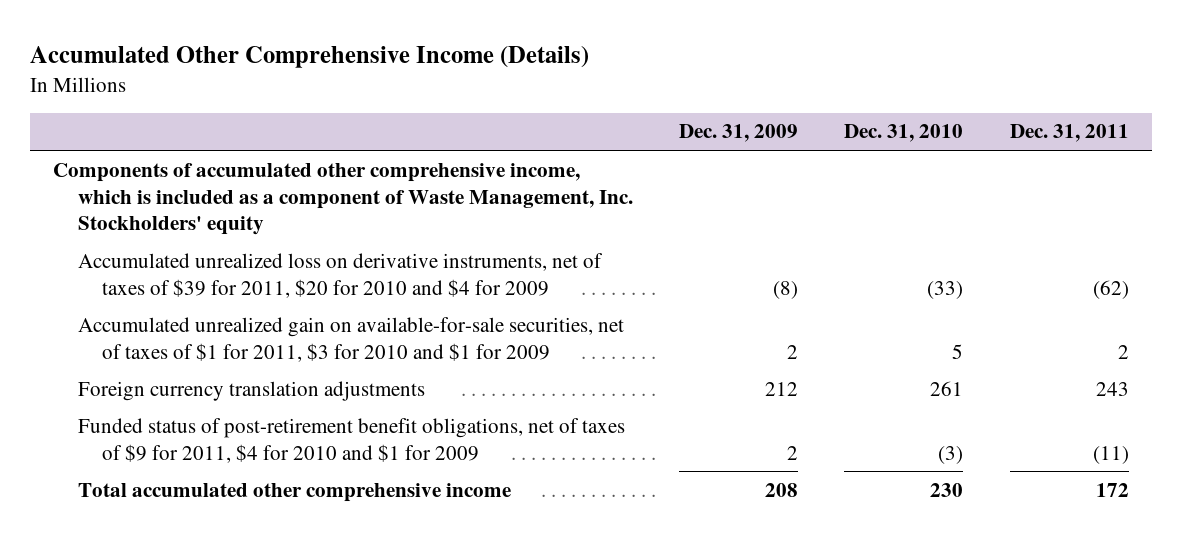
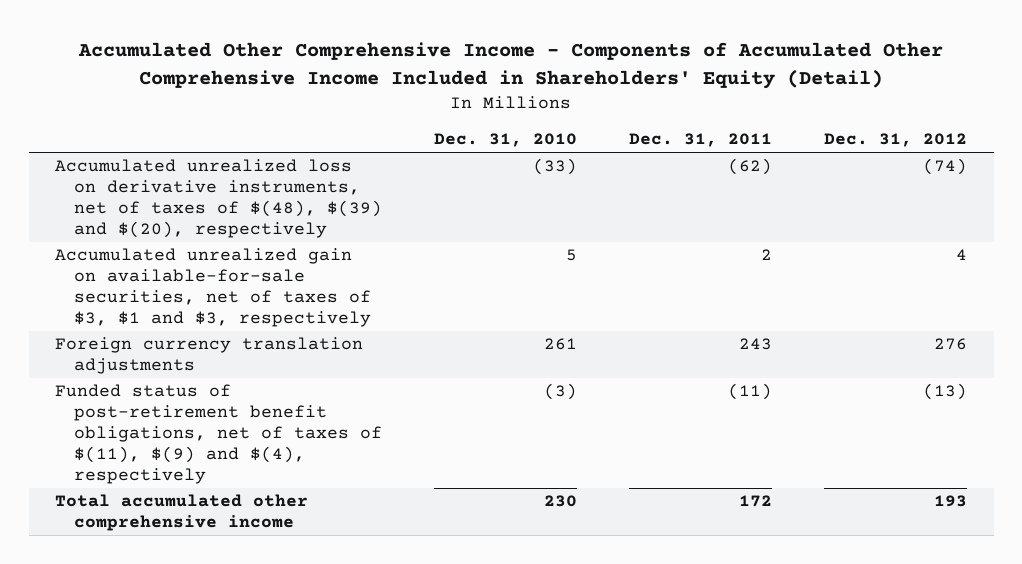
[30,45,590,68] Accumulated Other Comprehensive Income (Details) -> [78,42,944,90] Accumulated Other Comprehensive Income - Components of Accumulated Other Comprehensive Income Included in Shareholders' Equity (Detail)
[678,124,798,143] Dec. 31, 2009 -> none
none -> [824,133,968,148] Dec. 31, 2012
[53,162,633,236] Components of accumulated other comprehensive income, which is included as a component of Waste Management, Inc. Stockholders' equity -> none
[77,252,603,298] Accumulated unrealized loss on derivative instruments, net of taxes of $39 for 2011, $20 for 2010 and $4 for 2009 -> [54,159,382,239] Accumulated unrealized loss on derivative instruments, net of taxes of $(48), $(39) and $(20), respectively
[77,316,624,362] Accumulated unrealized gain on available-for-sale securities, net of taxes of $1 for 2011, $3 for 2010 and $1 for 2009 -> [54,248,371,328] Accumulated unrealized gain on available-for-sale securities, net of taxes of $3, $1 and $3, respectively
[77,417,625,463] Funded status of post-retirement benefit obligations, net of taxes of $9 for 2011, $4 for 2010 and $1 for 2009 -> [54,384,382,485] Funded status of post-retirement benefit obligations, net of taxes of $(11), $(9) and $(4), respectively

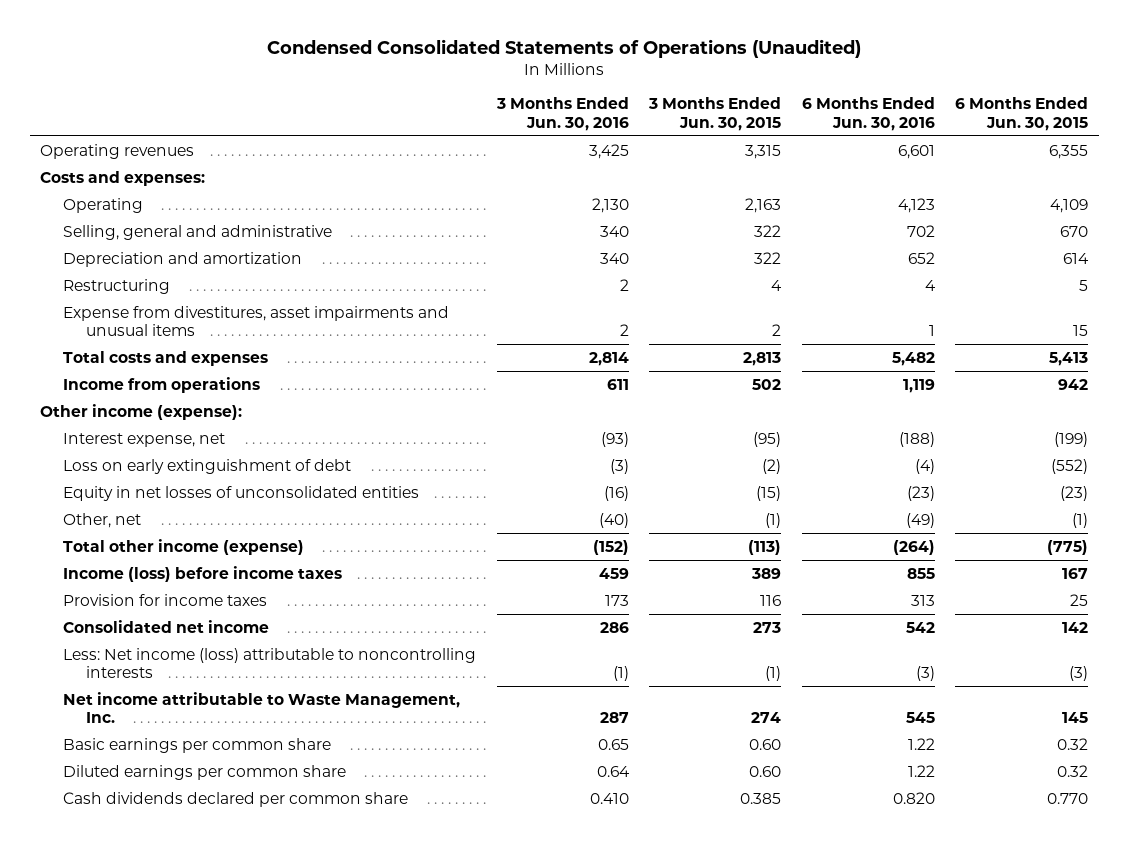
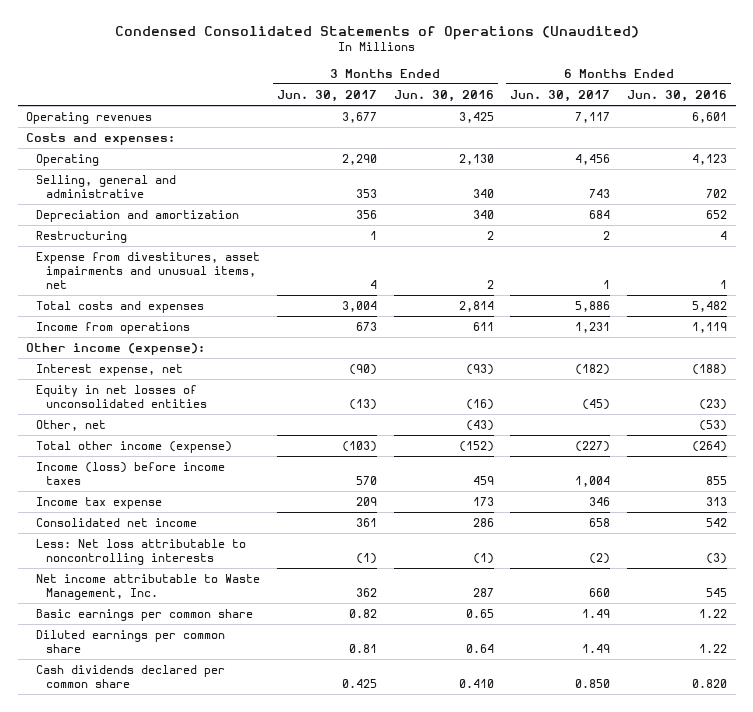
[648,97,782,131] 3 Months Ended Jun. 30, 2015 -> none
[955,97,1089,131] 6 Months Ended Jun. 30, 2015 -> none
none -> [276,89,377,102] Jun. 30, 2017
none -> [510,89,611,102] Jun. 30, 2017
[63,305,450,337] Expense from divestitures, asset impairments and unusual items -> [36,251,261,289] Expense from divestitures, asset impairments and unusual items, net
[63,458,352,474] Loss on early extinguishment of debt -> none
[598,512,629,528] (40) -> [465,419,494,431] (43)
[905,512,935,528] (49) -> [699,419,728,431] (53)
[63,593,268,606] Provision for income taxes -> [36,496,163,509] Income tax expense
[63,647,477,679] Less: Net income (loss) attributable to noncontrolling interests -> [36,538,247,565] Less: Net loss attributable to noncontrolling interests

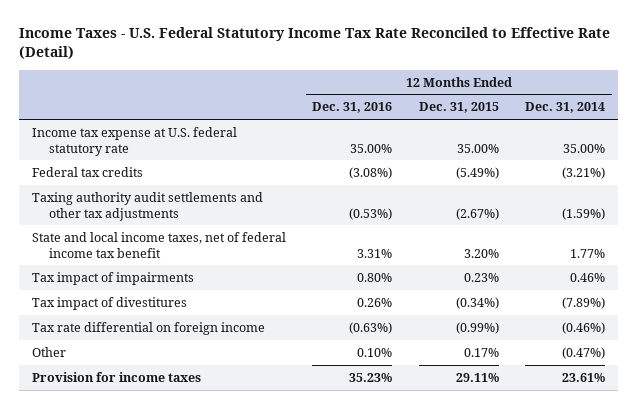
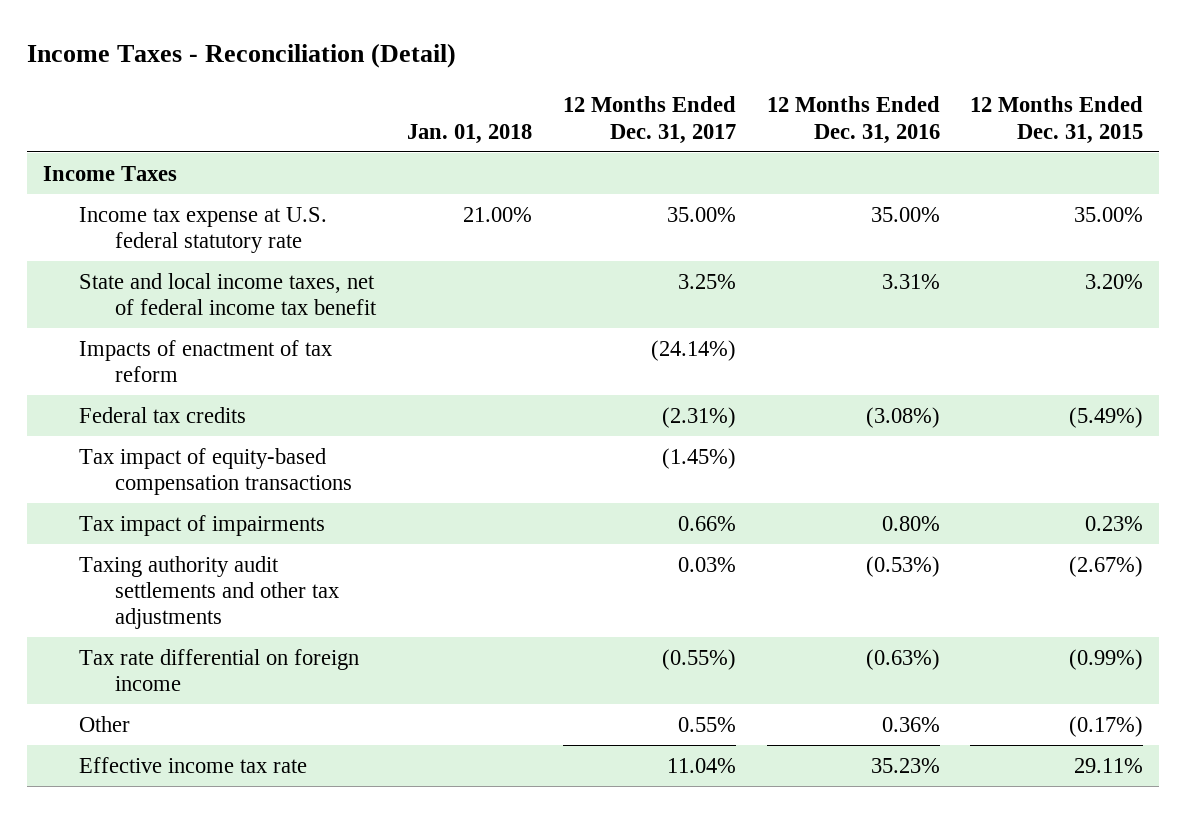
[19,27,611,60] Income Taxes - U.S. Federal Statutory Income Tax Rate Reconciled to Effective Rate (Detail) -> [27,43,457,69] Income Taxes - Reconciliation (Detail)
[525,102,606,114] Dec. 31, 2014 -> none
none -> [406,123,532,144] Jan. 01, 2018
none -> [562,96,736,144] 12 Months Ended Dec. 31, 2017
none -> [42,165,177,181] Income Taxes
none -> [78,339,332,382] Impacts of enactment of tax reform
[32,166,144,177] Federal tax credits -> [78,406,246,423] Federal tax credits
none -> [78,447,352,495] Tax impact of equity-based compensation transactions
[32,296,188,310] Tax impact of divestitures -> none
[32,191,264,221] Taxing authority audit settlements and other tax adjustments -> [78,555,339,630] Taxing authority audit settlements and other tax adjustments
[357,347,393,357] 0.10% -> [881,716,940,732] 0.36%
[463,347,499,357] 0.17% -> [1069,715,1144,737] (0.17%)
[32,371,202,382] Provision for income taxes -> [78,756,307,773] Effective income tax rate

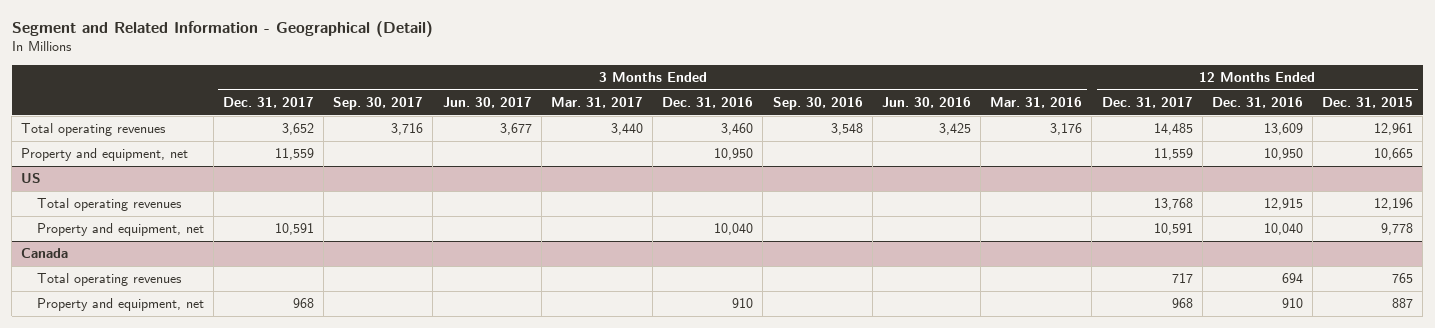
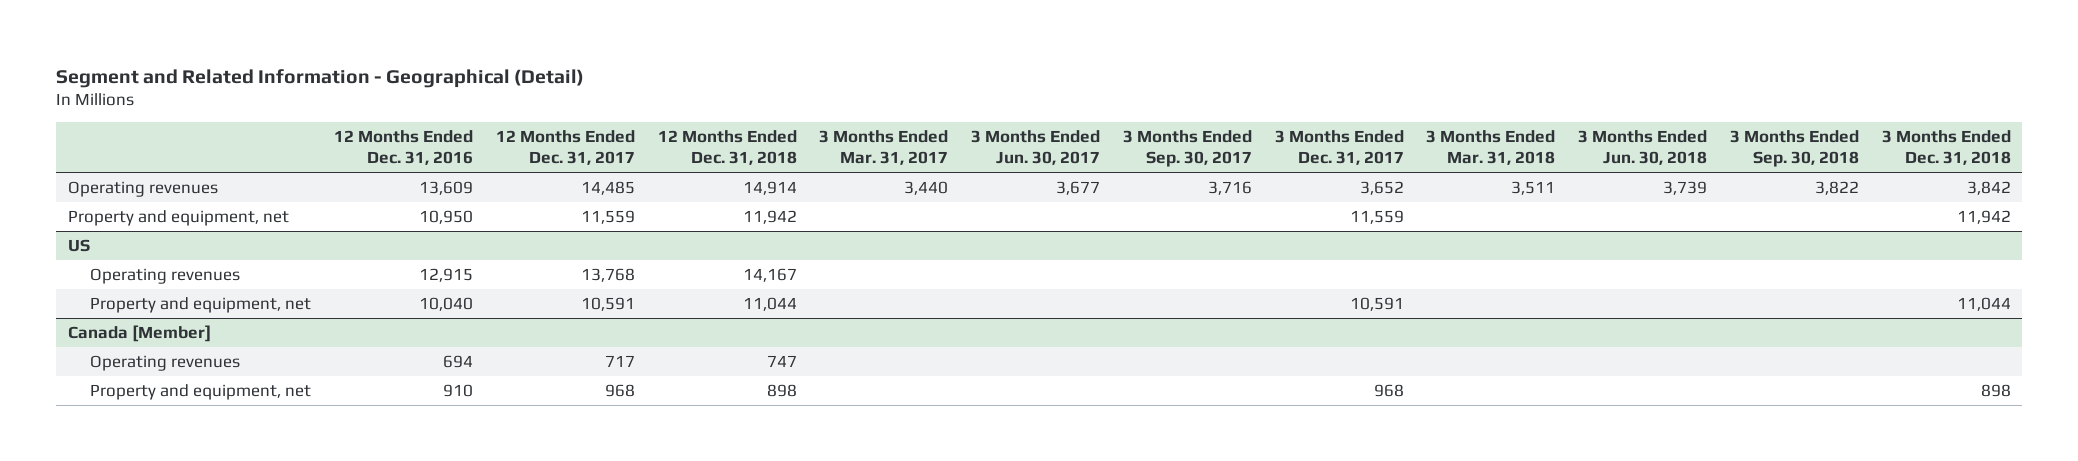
[662,97,754,109] Dec. 31, 2016 -> none
[772,97,863,111] Sep. 30, 2016 -> none
[881,97,971,109] Jun. 30, 2016 -> none
[990,97,1083,109] Mar. 31, 2016 -> none
[1322,97,1414,109] Dec. 31, 2015 -> none
none -> [657,130,797,165] 12 Months Ended Dec. 31, 2018
none -> [1426,130,1556,165] 3 Months Ended Mar. 31, 2018
none -> [1578,130,1708,165] 3 Months Ended Jun. 30, 2018
none -> [1729,130,1859,167] 3 Months Ended Sep. 30, 2018
none -> [1881,130,2011,165] 3 Months Ended Dec. 31, 2018
[21,123,167,137] Total operating revenues -> [67,181,218,198] Operating revenues
[36,198,182,212] Total operating revenues -> [90,268,241,285] Operating revenues
[21,248,69,259] Canada -> [67,325,211,343] Canada [Member]
[36,273,182,287] Total operating revenues -> [90,355,241,372] Operating revenues

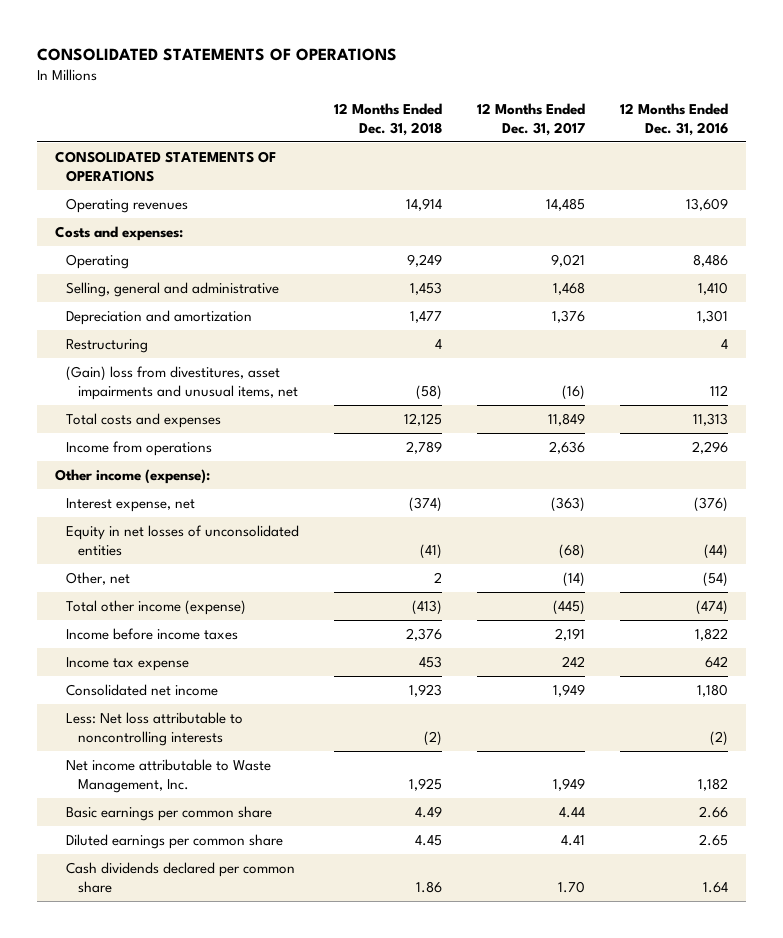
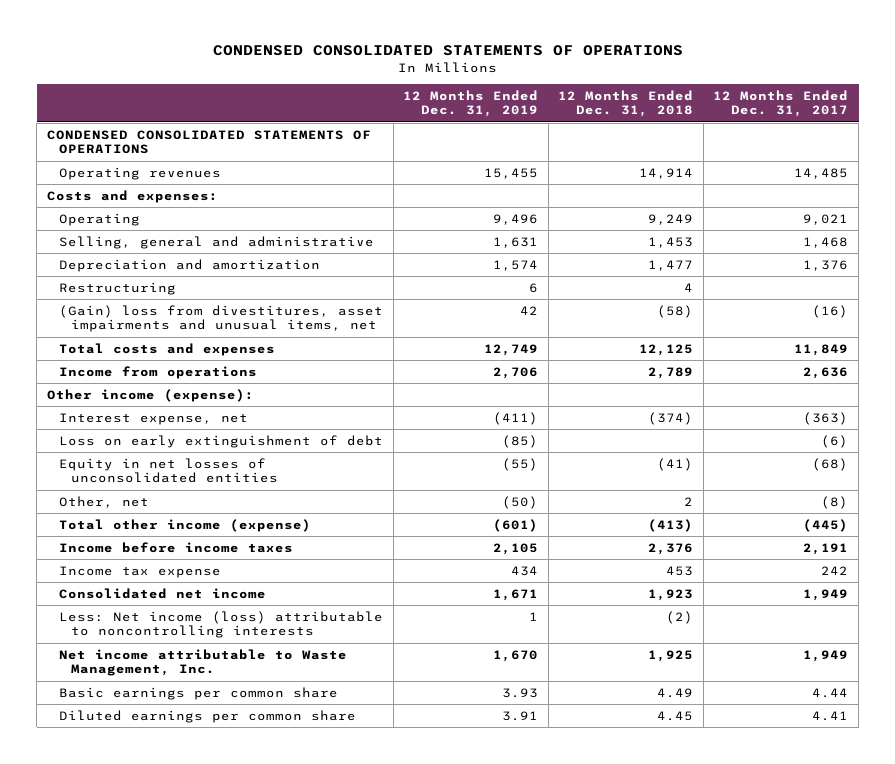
[37,48,398,62] CONSOLIDATED STATEMENTS OF OPERATIONS -> [212,45,683,57] CONDENSED CONSOLIDATED STATEMENTS OF OPERATIONS
[620,102,729,136] 12 Months Ended Dec. 31, 2016 -> none
none -> [403,89,539,117] 12 Months Ended Dec. 31, 2019
[54,150,276,182] CONSOLIDATED STATEMENTS OF OPERATIONS -> [46,129,371,155] CONDENSED CONSOLIDATED STATEMENTS OF OPERATIONS
none -> [59,434,384,448] Loss on early extinguishment of debt
[563,571,586,587] (14) -> [821,495,849,509] (8)
[66,711,244,746] Less: Net loss attributable to noncontrolling interests -> [59,610,384,639] Less: Net income (loss) attributable to noncontrolling interests
[66,861,296,893] Cash dividends declared per common share -> none

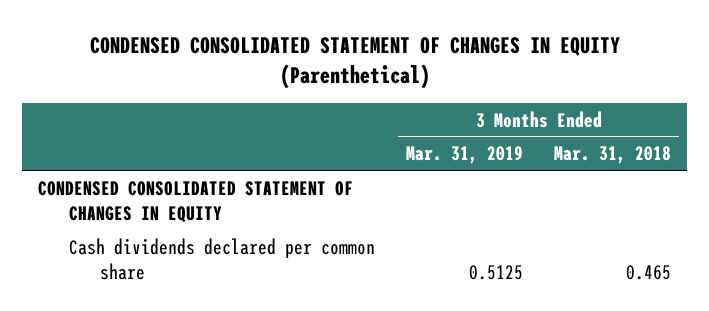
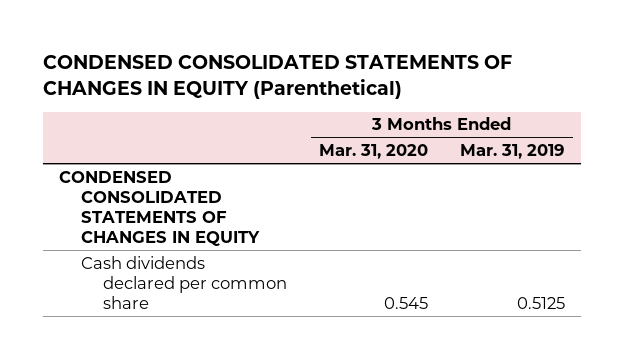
[89,36,620,90] CONDENSED CONSOLIDATED STATEMENT OF CHANGES IN EQUITY (Parenthetical) -> [43,55,513,99] CONDENSED CONSOLIDATED STATEMENTS OF CHANGES IN EQUITY (Parenthetical)
[554,146,672,165] Mar. 31, 2018 -> none
none -> [318,144,428,160] Mar. 31, 2020
[37,180,353,223] CONDENSED CONSOLIDATED STATEMENT OF CHANGES IN EQUITY -> [59,170,261,246] CONDENSED CONSOLIDATED STATEMENTS OF CHANGES IN EQUITY

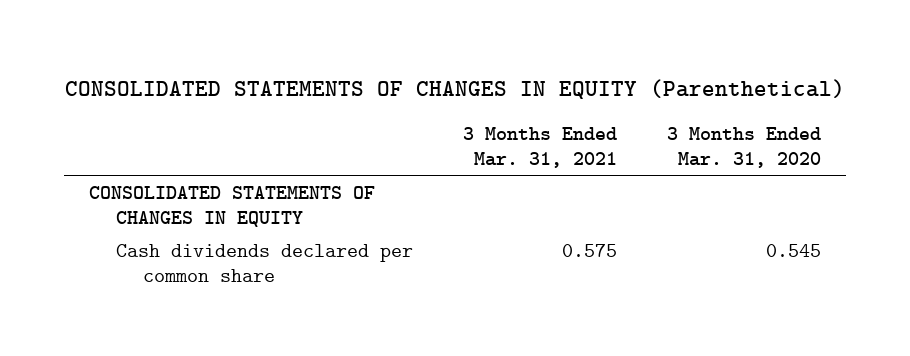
[43,55,513,99] CONDENSED CONSOLIDATED STATEMENTS OF CHANGES IN EQUITY (Parenthetical) -> [64,79,845,100] CONSOLIDATED STATEMENTS OF CHANGES IN EQUITY (Parenthetical)
[459,144,565,160] Mar. 31, 2019 -> none
none -> [462,127,617,168] 3 Months Ended Mar. 31, 2021
[59,170,261,246] CONDENSED CONSOLIDATED STATEMENTS OF CHANGES IN EQUITY -> [88,186,375,227] CONSOLIDATED STATEMENTS OF CHANGES IN EQUITY

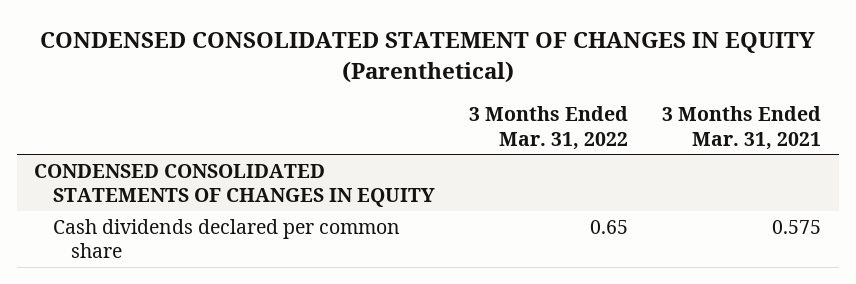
[64,79,845,100] CONSOLIDATED STATEMENTS OF CHANGES IN EQUITY (Parenthetical) -> [39,31,815,83] CONDENSED CONSOLIDATED STATEMENT OF CHANGES IN EQUITY (Parenthetical)
[666,127,821,168] 3 Months Ended Mar. 31, 2020 -> none
none -> [469,106,629,150] 3 Months Ended Mar. 31, 2022
[88,186,375,227] CONSOLIDATED STATEMENTS OF CHANGES IN EQUITY -> [34,163,435,208] CONDENSED CONSOLIDATED STATEMENTS OF CHANGES IN EQUITY

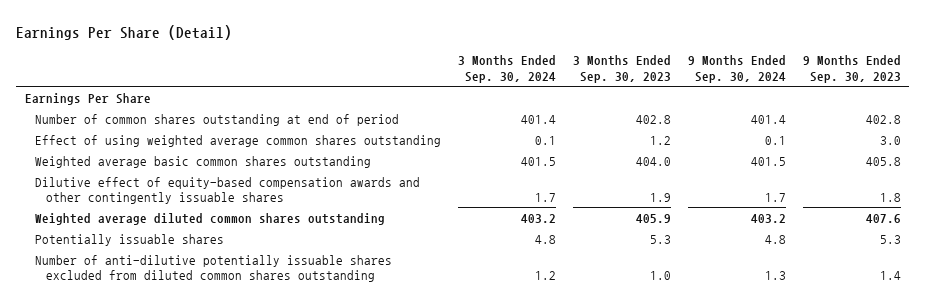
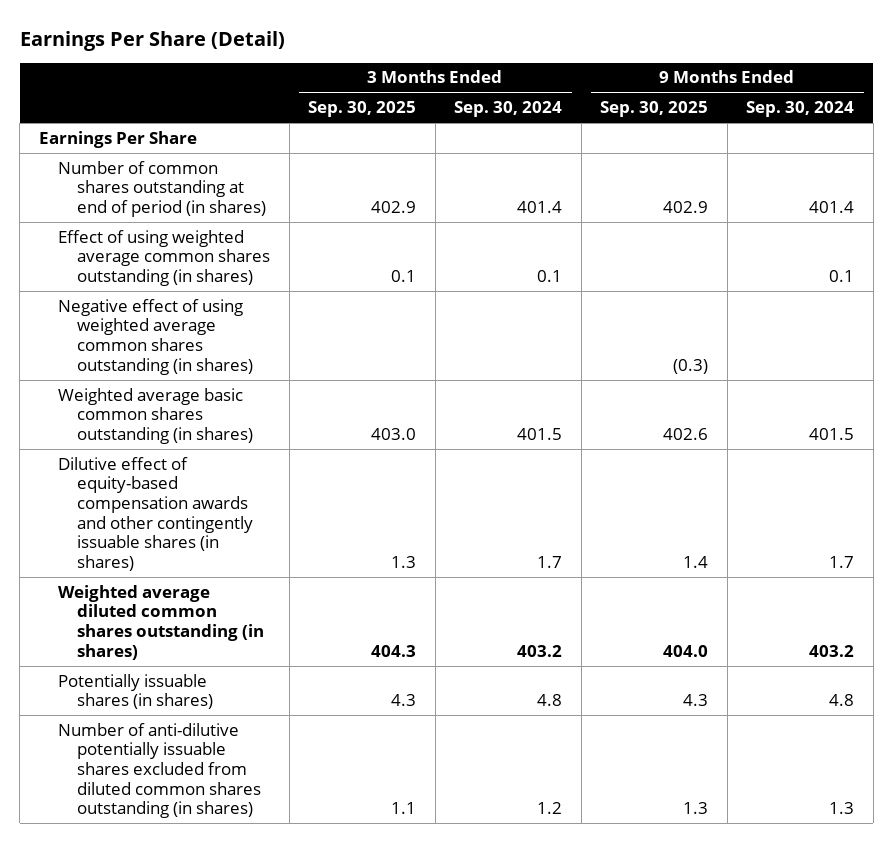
[572,55,671,84] 3 Months Ended Sep. 30, 2023 -> none
[802,55,901,84] 9 Months Ended Sep. 30, 2023 -> none
none -> [308,101,417,118] Sep. 30, 2025
none -> [600,101,709,118] Sep. 30, 2025
[35,113,400,126] Number of common shares outstanding at end of period -> [57,160,267,218] Number of common shares outstanding at end of period (in shares)
[35,134,442,147] Effect of using weighted average common shares outstanding -> [57,229,271,287] Effect of using weighted average common shares outstanding (in shares)
none -> [57,298,254,375] Negative effect of using weighted average common shares outstanding (in shares)
[35,155,372,168] Weighted average basic common shares outstanding -> [57,387,254,445] Weighted average basic common shares outstanding (in shares)
[35,176,421,205] Dilutive effect of equity-based compensation awards and other contingently issuable shares -> [57,456,254,571] Dilutive effect of equity-based compensation awards and other contingently issuable shares (in shares)
[35,212,386,225] Weighted average diluted common shares outstanding -> [57,584,265,660] Weighted average diluted common shares outstanding (in shares)
[35,233,225,246] Potentially issuable shares -> [57,673,214,710] Potentially issuable shares (in shares)
[35,254,393,283] Number of anti-dilutive potentially issuable shares excluded from diluted common shares outstanding -> [57,722,262,819] Number of anti-dilutive potentially issuable shares excluded from diluted common shares outstanding (in shares)

